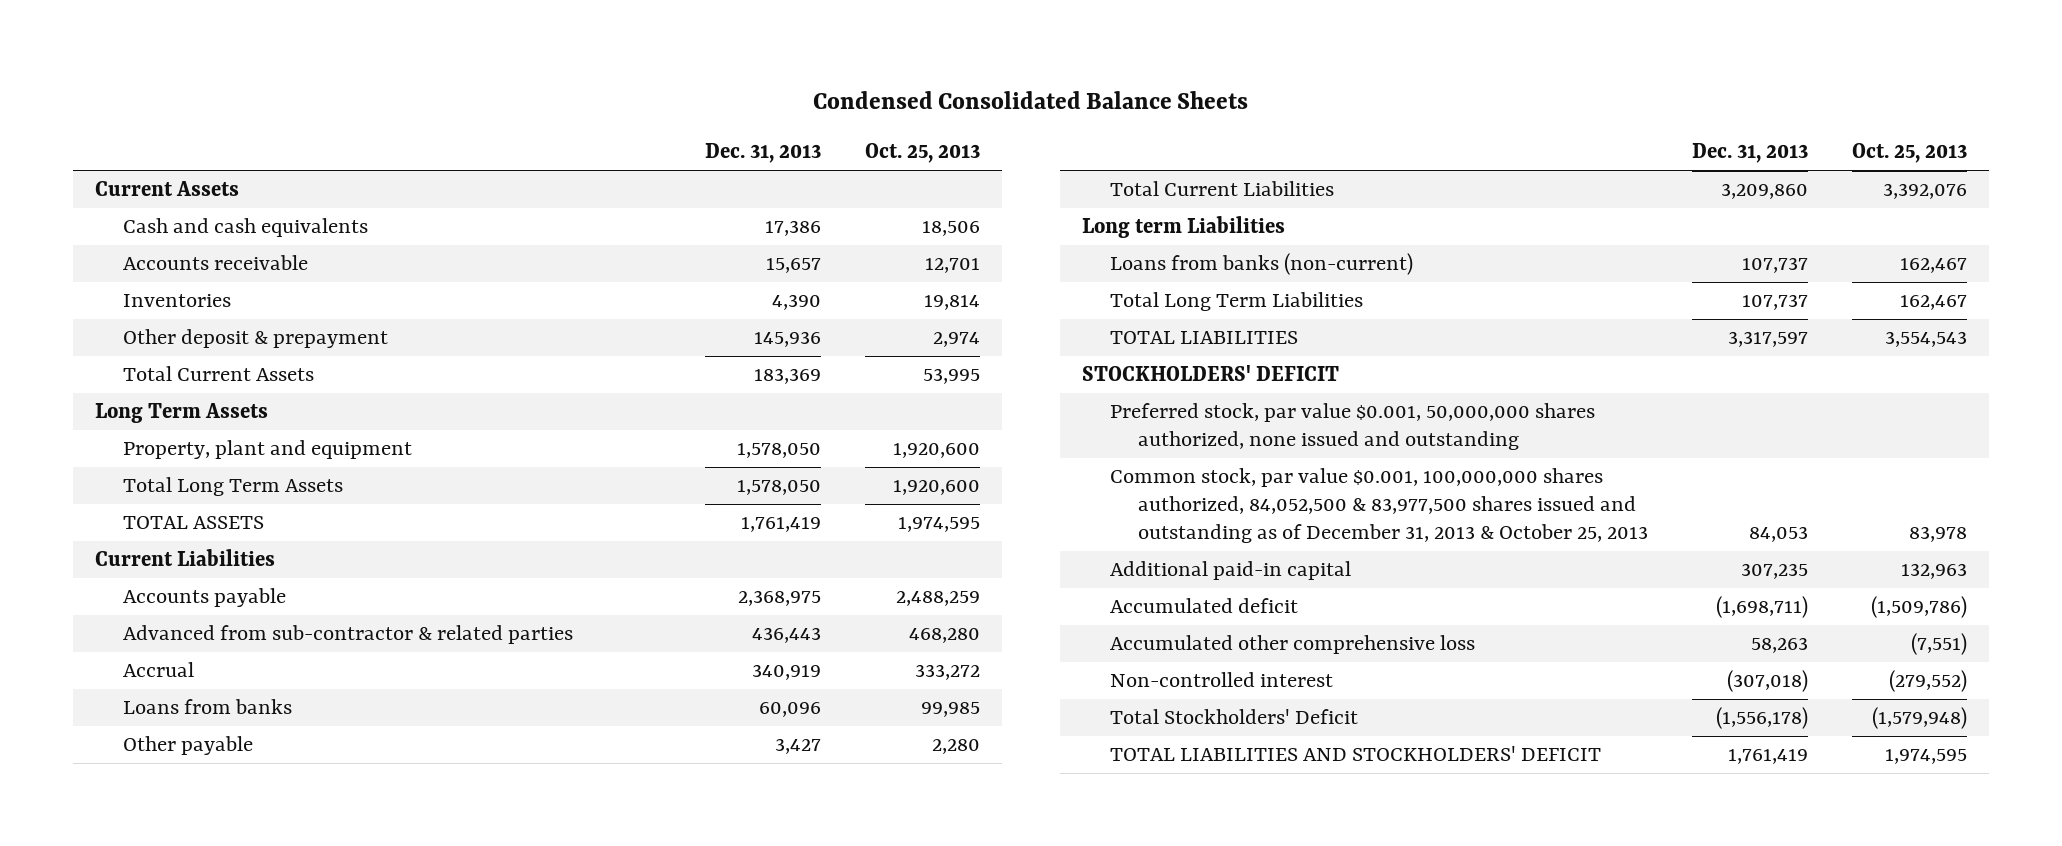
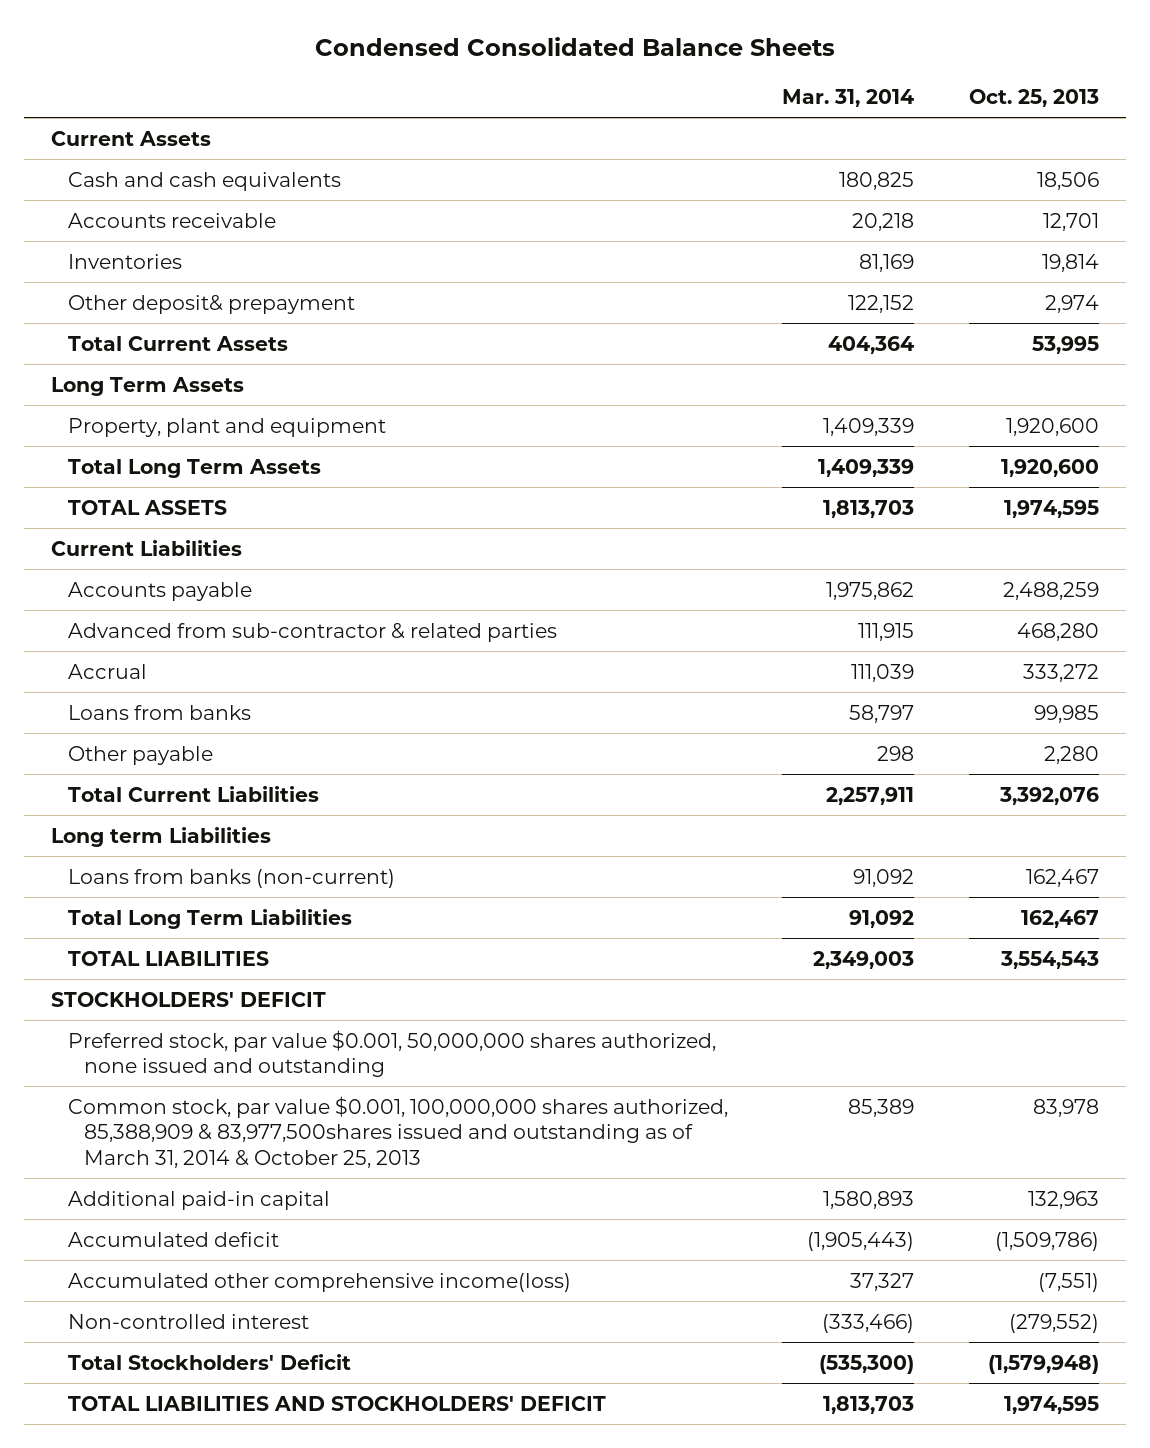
[705,143,822,164] Dec. 31, 2013 -> none
none -> [782,89,915,108] Mar. 31, 2014
[123,329,389,349] Other deposit & prepayment -> [67,294,355,314] Other deposit& prepayment
[1110,468,1649,543] Common stock, par value $0.001, 100,000,000 shares authorized, 84,052,500 & 83,977,500 shares issued and outstanding as of December 31, 2013 & October 25, 2013 -> [67,1095,728,1168] Common stock, par value $0.001, 100,000,000 shares authorized, 85,388,909 & 83,977,500shares issued and outstanding as of March 31, 2014 & October 25, 2013
[1110,635,1476,655] Accumulated other comprehensive loss -> [67,1272,571,1292] Accumulated other comprehensive income(loss)

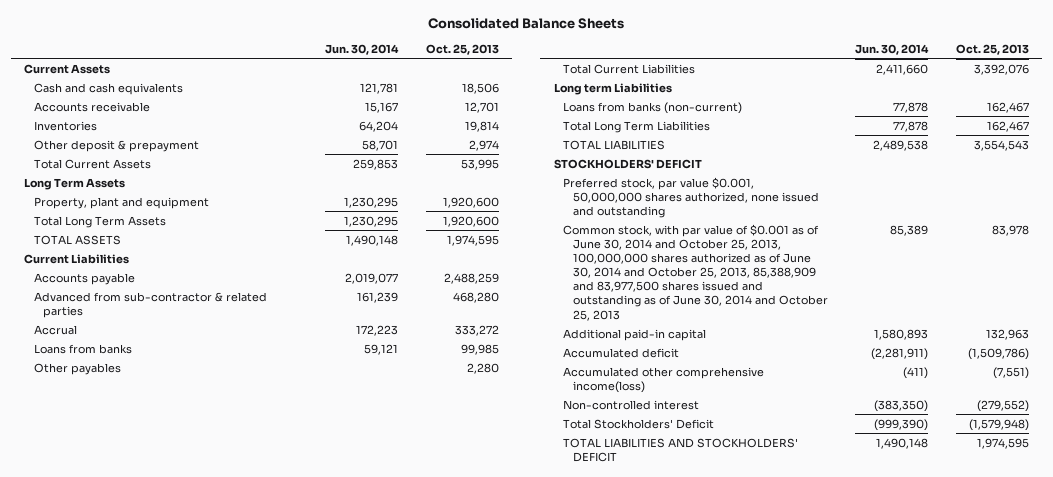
[314,37,835,57] Condensed Consolidated Balance Sheets -> [428,17,625,29] Consolidated Balance Sheets
[782,89,915,108] Mar. 31, 2014 -> none
none -> [325,43,400,55] Jun. 30, 2014
[67,294,355,314] Other deposit& prepayment -> [33,139,199,152] Other deposit & prepayment
[67,745,213,765] Other payable -> [33,362,121,375] Other payables
[67,1095,728,1168] Common stock, par value $0.001, 100,000,000 shares authorized, 85,388,909 & 83,977,500shares issued and outstanding as of March 31, 2014 & October 25, 2013 -> [563,223,828,321] Common stock, with par value of $0.001 as of June 30, 2014 and October 25, 2013, 100,000,000 shares authorized as of June 30, 2014 and October 25, 2013, 85,388,909 and 83,977,500 shares issued and outstanding as of June 30, 2014 and October 25, 2013

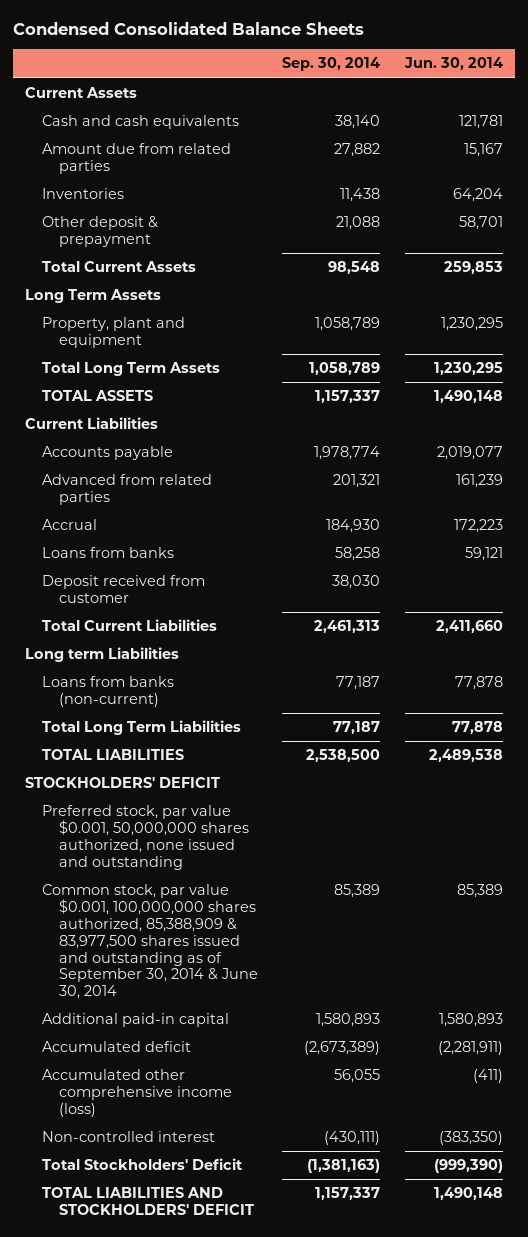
[428,17,625,29] Consolidated Balance Sheets -> [12,22,364,36] Condensed Consolidated Balance Sheets
[425,43,499,55] Oct. 25, 2013 -> none
none -> [282,57,381,72] Sep. 30, 2014
[33,101,150,112] Accounts receivable -> [42,143,232,174] Amount due from related parties
[33,291,267,318] Advanced from sub-contractor & related parties -> [42,474,213,505] Advanced from related parties
[33,362,121,375] Other payables -> none
none -> [42,575,206,603] Deposit received from customer
[563,223,828,321] Common stock, with par value of $0.001 as of June 30, 2014 and October 25, 2013, 100,000,000 shares authorized as of June 30, 2014 and October 25, 2013, 85,388,909 and 83,977,500 shares issued and outstanding as of June 30, 2014 and October 25, 2013 -> [42,884,258,1000] Common stock, par value $0.001, 100,000,000 shares authorized, 85,388,909 & 83,977,500 shares issued and outstanding as of September 30, 2014 & June 30, 2014
[563,366,765,393] Accumulated other comprehensive income(loss) -> [42,1069,232,1117] Accumulated other comprehensive income (loss)

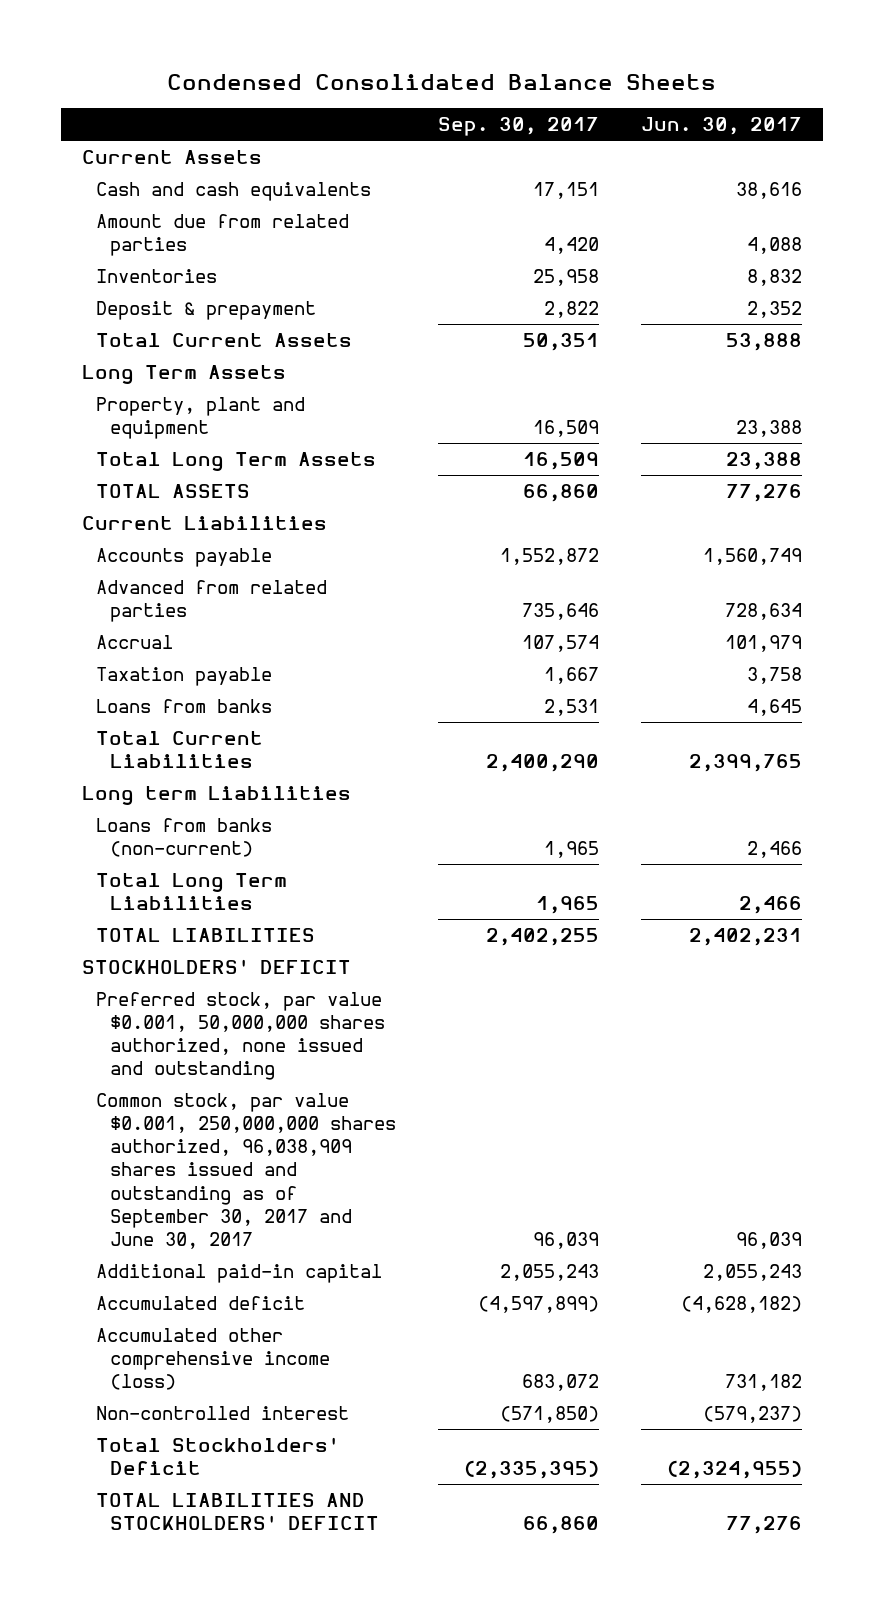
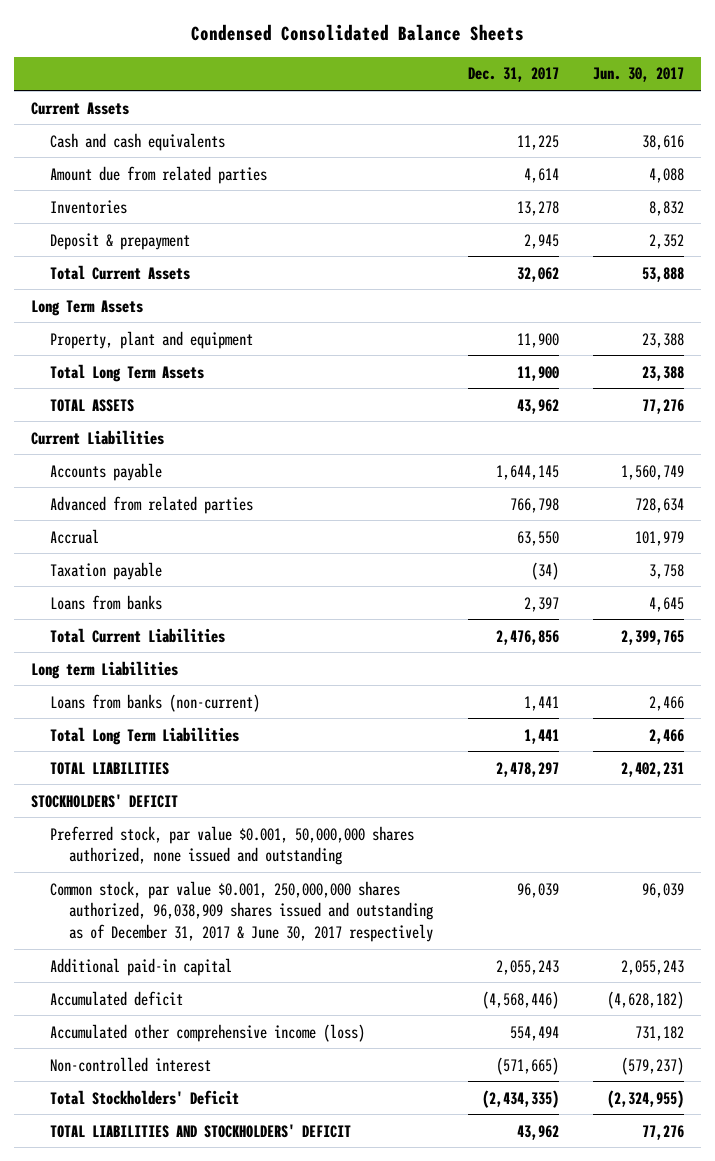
[438,117,600,137] Sep. 30, 2017 -> none
none -> [467,67,559,83] Dec. 31, 2017
[96,1093,397,1249] Common stock, par value $0.001, 250,000,000 shares authorized, 96,038,909 shares issued and outstanding as of September 30, 2017 and June 30, 2017 -> [50,880,434,942] Common stock, par value $0.001, 250,000,000 shares authorized, 96,038,909 shares issued and outstanding as of December 31, 2017 & June 30, 2017 respectively

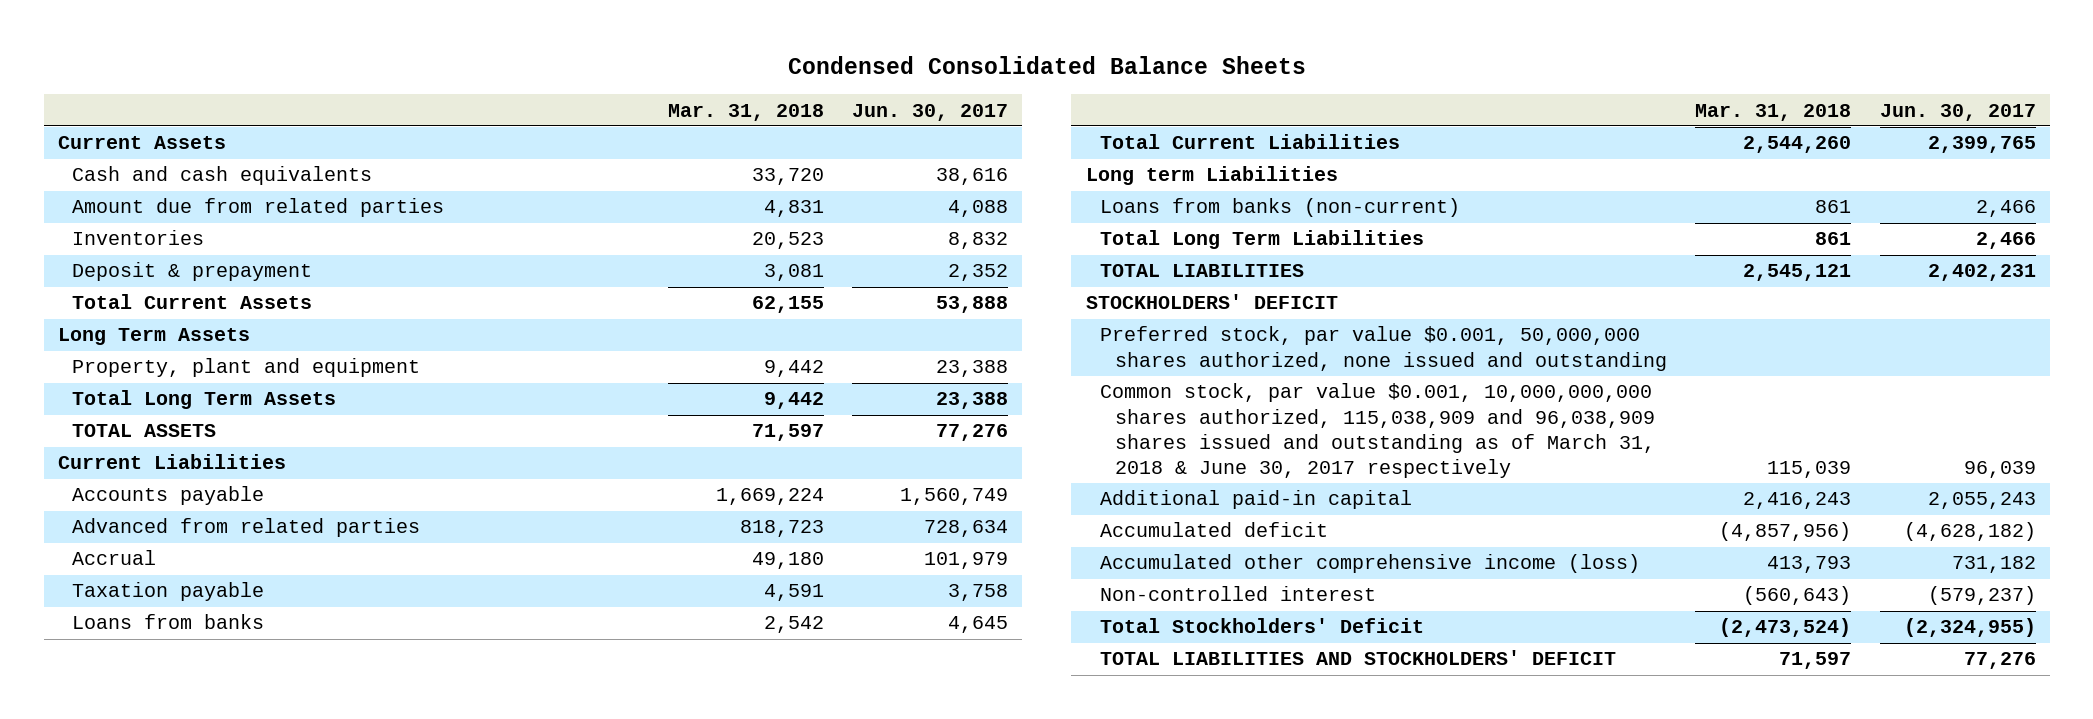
[467,67,559,83] Dec. 31, 2017 -> none
none -> [667,103,824,121] Mar. 31, 2018
[50,880,434,942] Common stock, par value $0.001, 250,000,000 shares authorized, 96,038,909 shares issued and outstanding as of December 31, 2017 & June 30, 2017 respectively -> [1100,383,1656,478] Common stock, par value $0.001, 10,000,000,000 shares authorized, 115,038,909 and 96,038,909 shares issued and outstanding as of March 31, 2018 & June 30, 2017 respectively

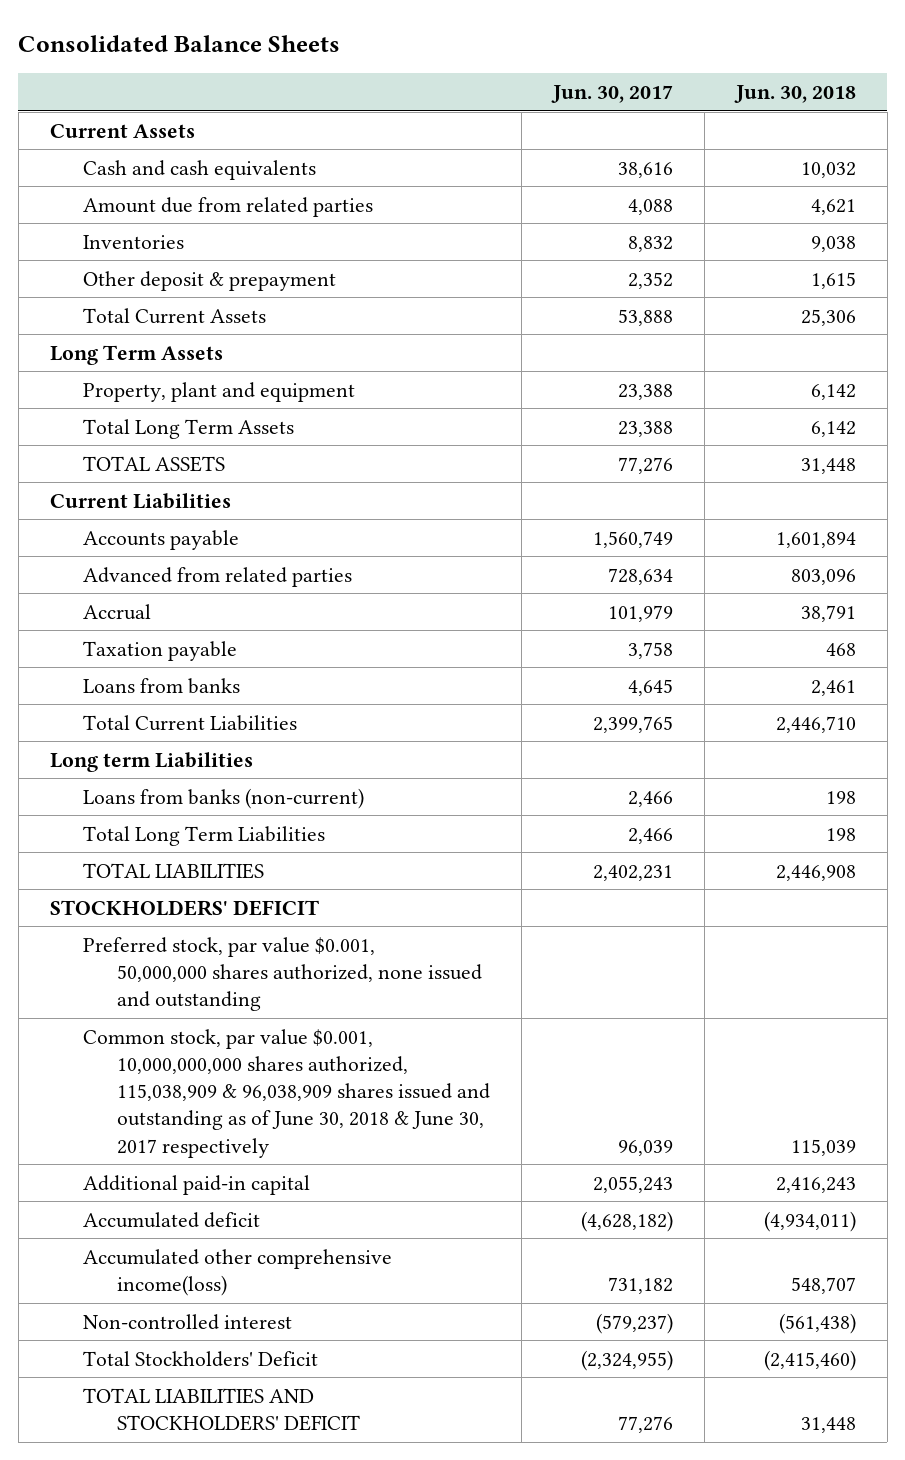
[787,56,1306,75] Condensed Consolidated Balance Sheets -> [18,34,341,52] Consolidated Balance Sheets
[667,103,824,121] Mar. 31, 2018 -> none
none -> [733,85,856,104] Jun. 30, 2018
[72,262,313,282] Deposit & prepayment -> [83,270,337,291] Other deposit & prepayment
[1100,383,1656,478] Common stock, par value $0.001, 10,000,000,000 shares authorized, 115,038,909 and 96,038,909 shares issued and outstanding as of March 31, 2018 & June 30, 2017 respectively -> [83,1028,491,1158] Common stock, par value $0.001, 10,000,000,000 shares authorized, 115,038,909 & 96,038,909 shares issued and outstanding as of June 30, 2018 & June 30, 2017 respectively
[1100,554,1641,574] Accumulated other comprehensive income (loss) -> [83,1248,393,1296] Accumulated other comprehensive income(loss)

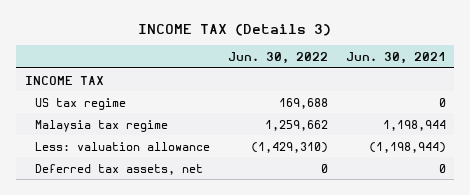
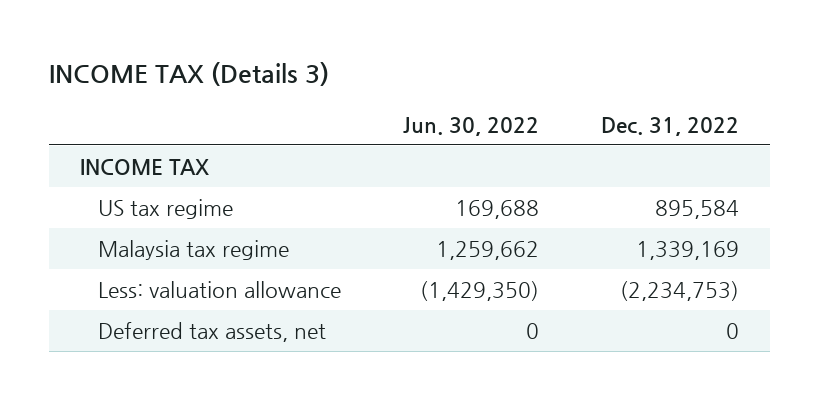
[345,51,446,64] Jun. 30, 2021 -> none
none -> [600,116,739,136] Dec. 31, 2022
[250,141,328,153] (1,429,310) -> [420,280,540,301] (1,429,350)

